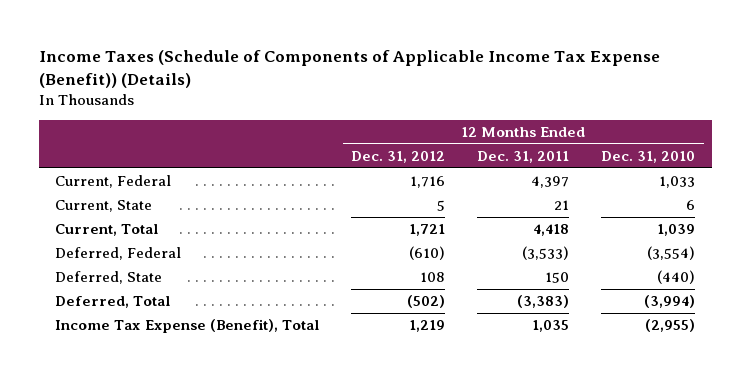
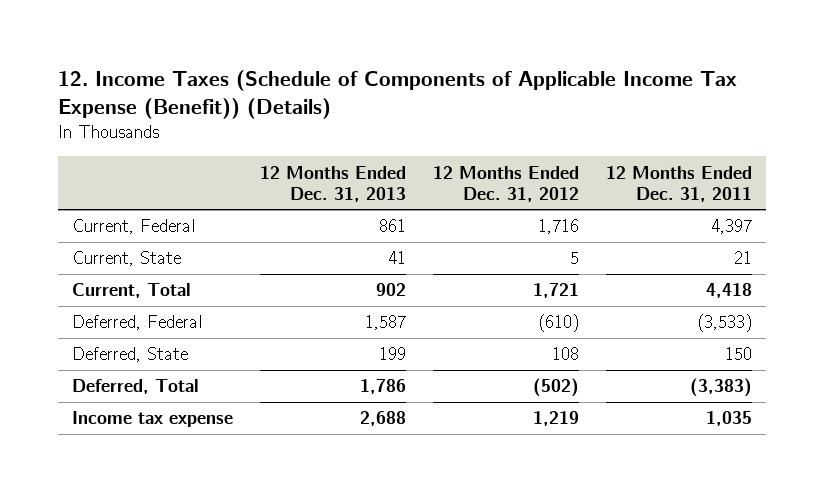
[38,49,660,89] Income Taxes (Schedule of Components of Applicable Income Tax Expense (Benefit)) (Details) -> [58,70,738,119] 12. Income Taxes (Schedule of Components of Applicable Income Tax Expense (Benefit)) (Details)
[601,150,696,163] Dec. 31, 2010 -> none
none -> [259,165,406,202] 12 Months Ended Dec. 31, 2013
[54,319,319,334] Income Tax Expense (Benefit), Total -> [71,411,233,428] Income tax expense

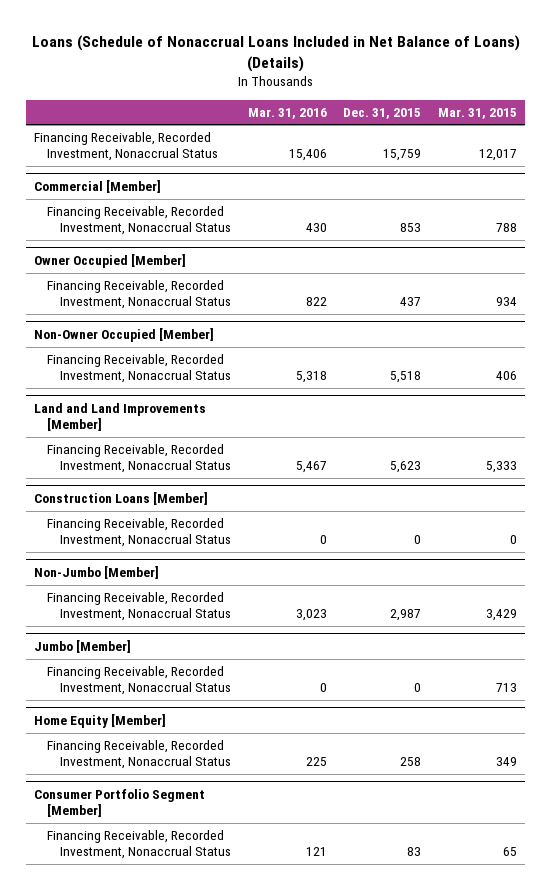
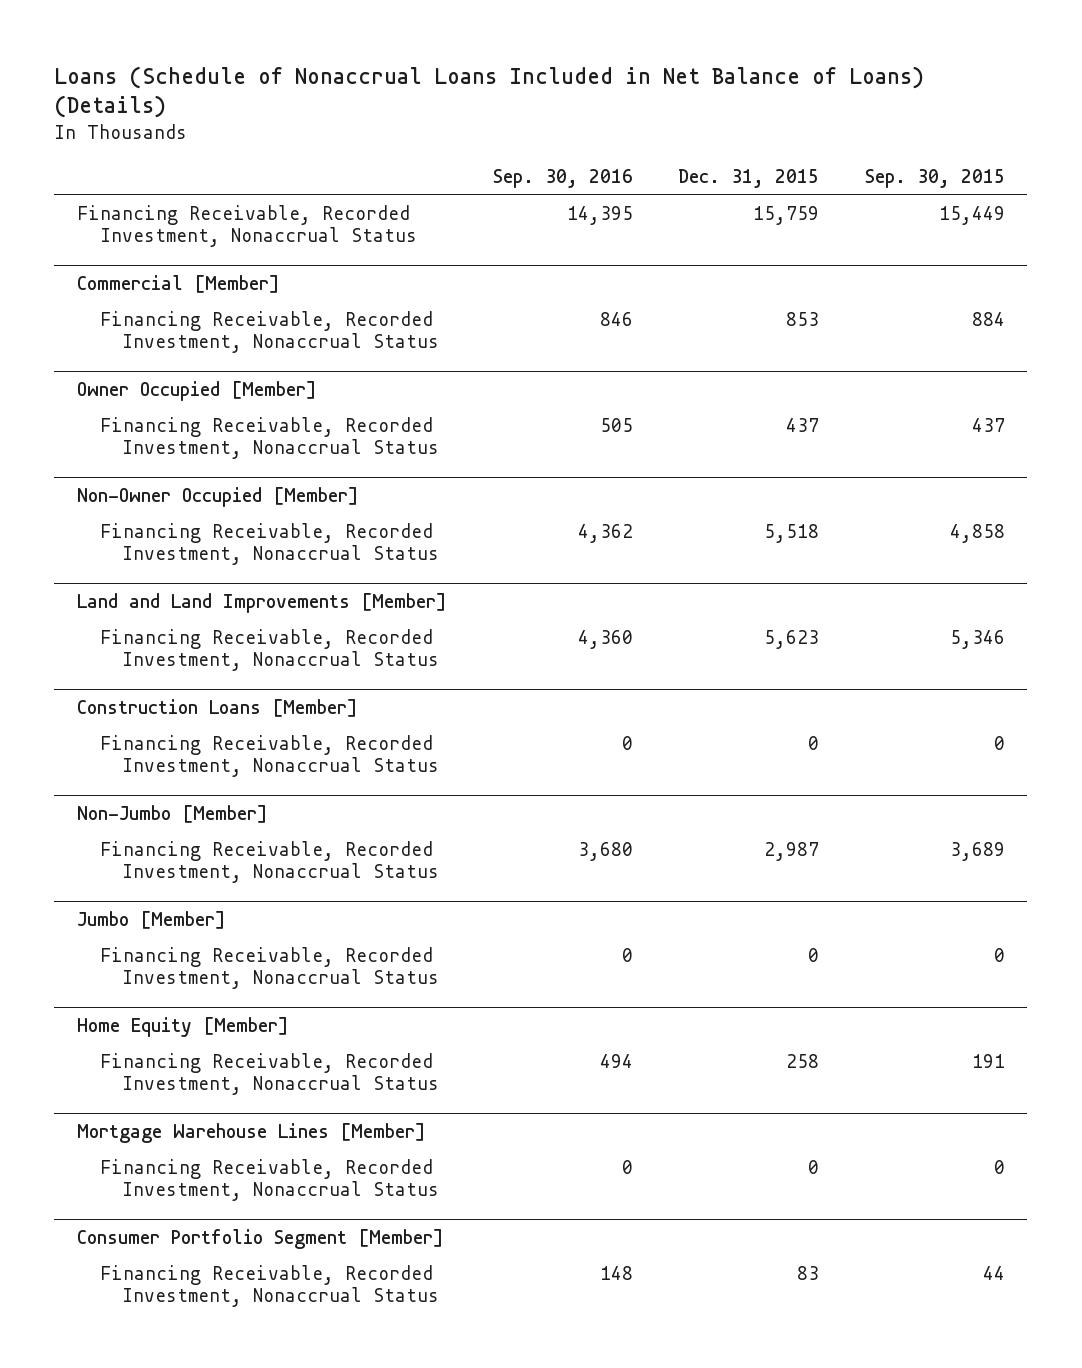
[247,107,327,119] Mar. 31, 2016 -> none
[438,107,518,119] Mar. 31, 2015 -> none
none -> [492,168,633,188] Sep. 30, 2016
none -> [864,168,1005,188] Sep. 30, 2015
none -> [77,1122,427,1143] Mortgage Warehouse Lines [Member]
none -> [99,1158,439,1202] Financing Receivable, Recorded Investment, Nonaccrual Status

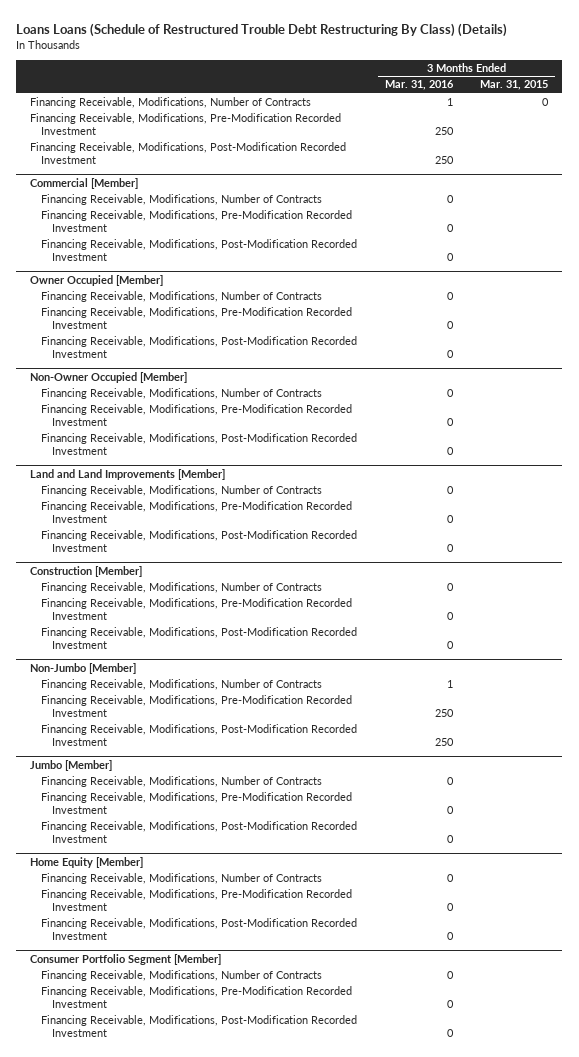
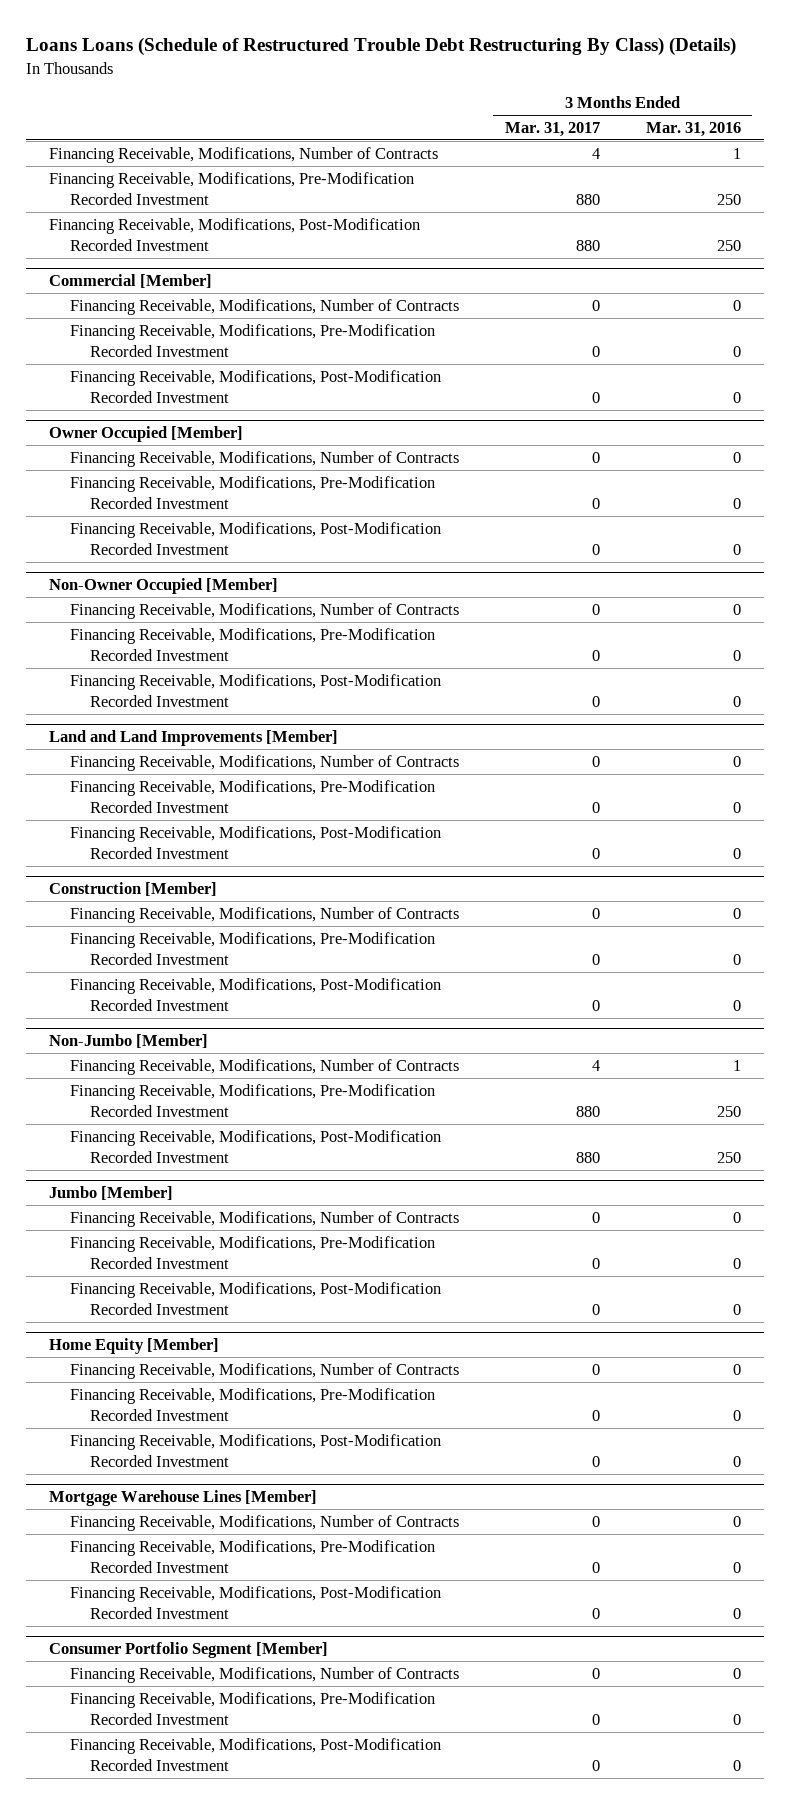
[480,80,549,91] Mar. 31, 2015 -> none
none -> [504,121,600,137] Mar. 31, 2017
none -> [48,1490,317,1507] Mortgage Warehouse Lines [Member]
none -> [69,1514,459,1531] Financing Receivable, Modifications, Number of Contracts
none -> [69,1539,435,1573] Financing Receivable, Modifications, Pre-Modification Recorded Investment
none -> [69,1585,441,1619] Financing Receivable, Modifications, Post-Modification Recorded Investment

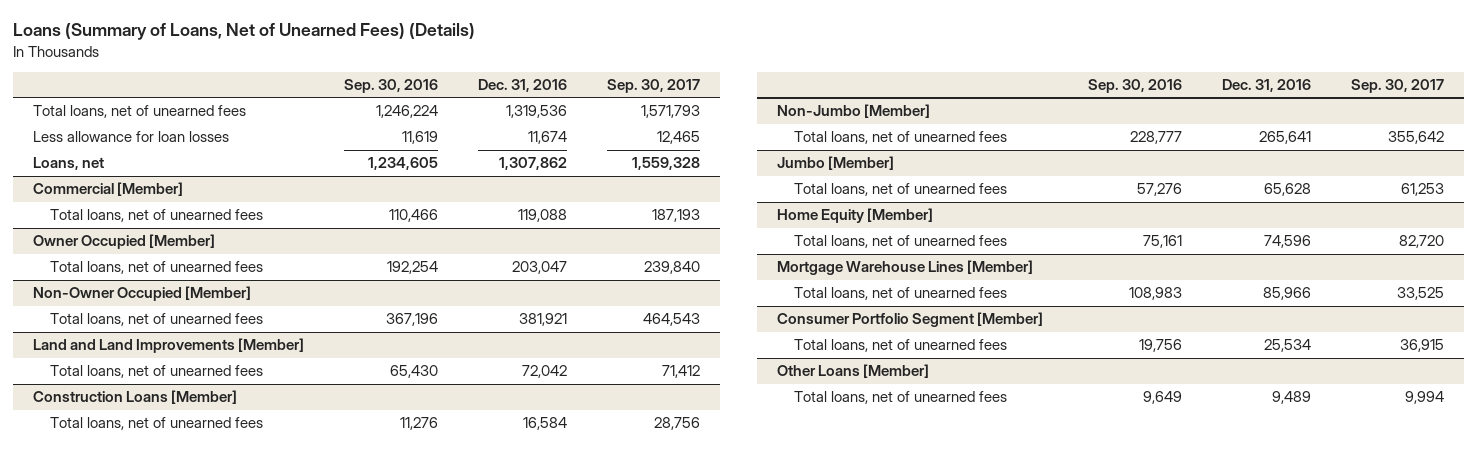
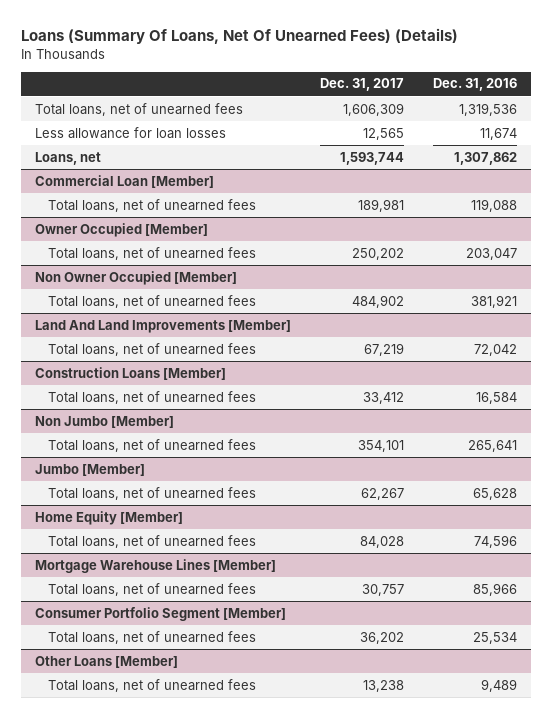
[12,23,475,41] Loans (Summary of Loans, Net of Unearned Fees) (Details) -> [20,28,458,45] Loans (Summary Of Loans, Net Of Unearned Fees) (Details)
[343,78,438,93] Sep. 30, 2016 -> none
[606,78,700,93] Sep. 30, 2017 -> none
none -> [320,78,405,92] Dec. 31, 2017
[32,182,183,197] Commercial [Member] -> [35,174,215,188] Commercial Loan [Member]
[32,286,251,302] Non-Owner Occupied [Member] -> [35,270,238,285] Non Owner Occupied [Member]
[32,338,304,354] Land and Land Improvements [Member] -> [35,319,292,333] Land And Land Improvements [Member]
[777,104,931,119] Non-Jumbo [Member] -> [35,415,175,428] Non Jumbo [Member]

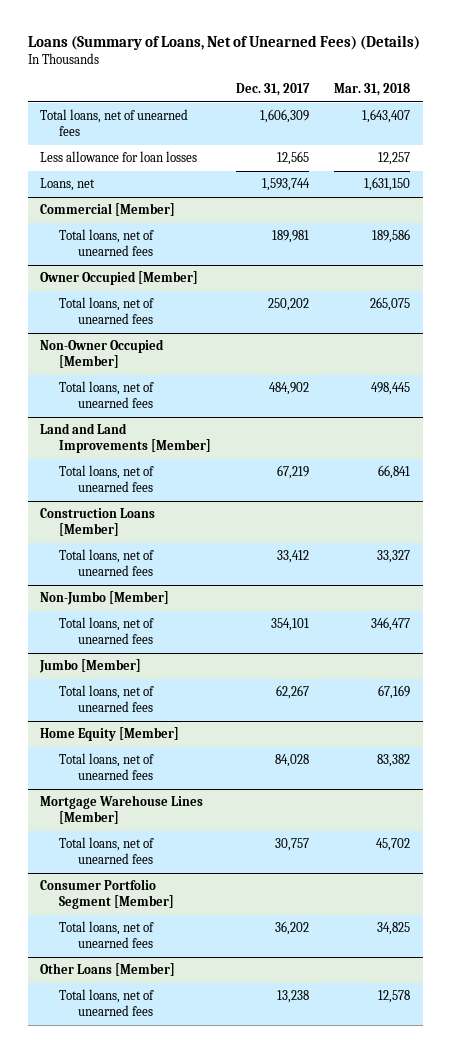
[20,28,458,45] Loans (Summary Of Loans, Net Of Unearned Fees) (Details) -> [27,34,420,50] Loans (Summary of Loans, Net of Unearned Fees) (Details)
[432,78,517,92] Dec. 31, 2016 -> none
none -> [334,83,411,97] Mar. 31, 2018
[35,174,215,188] Commercial Loan [Member] -> [40,203,176,217] Commercial [Member]
[35,270,238,285] Non Owner Occupied [Member] -> [40,339,165,369] Non-Owner Occupied [Member]
[35,319,292,333] Land And Land Improvements [Member] -> [40,423,212,454] Land and Land Improvements [Member]
[35,415,175,428] Non Jumbo [Member] -> [40,591,170,606] Non-Jumbo [Member]

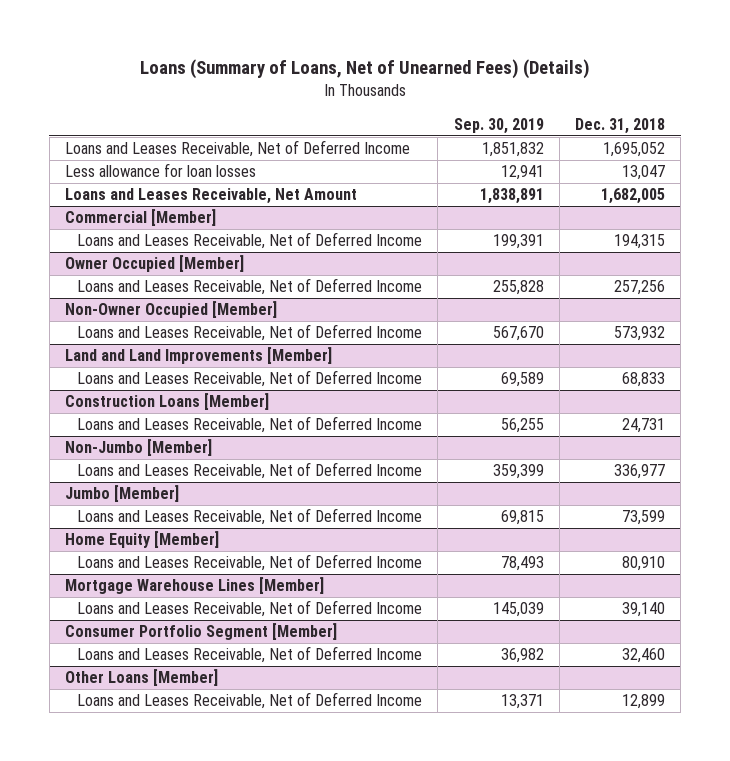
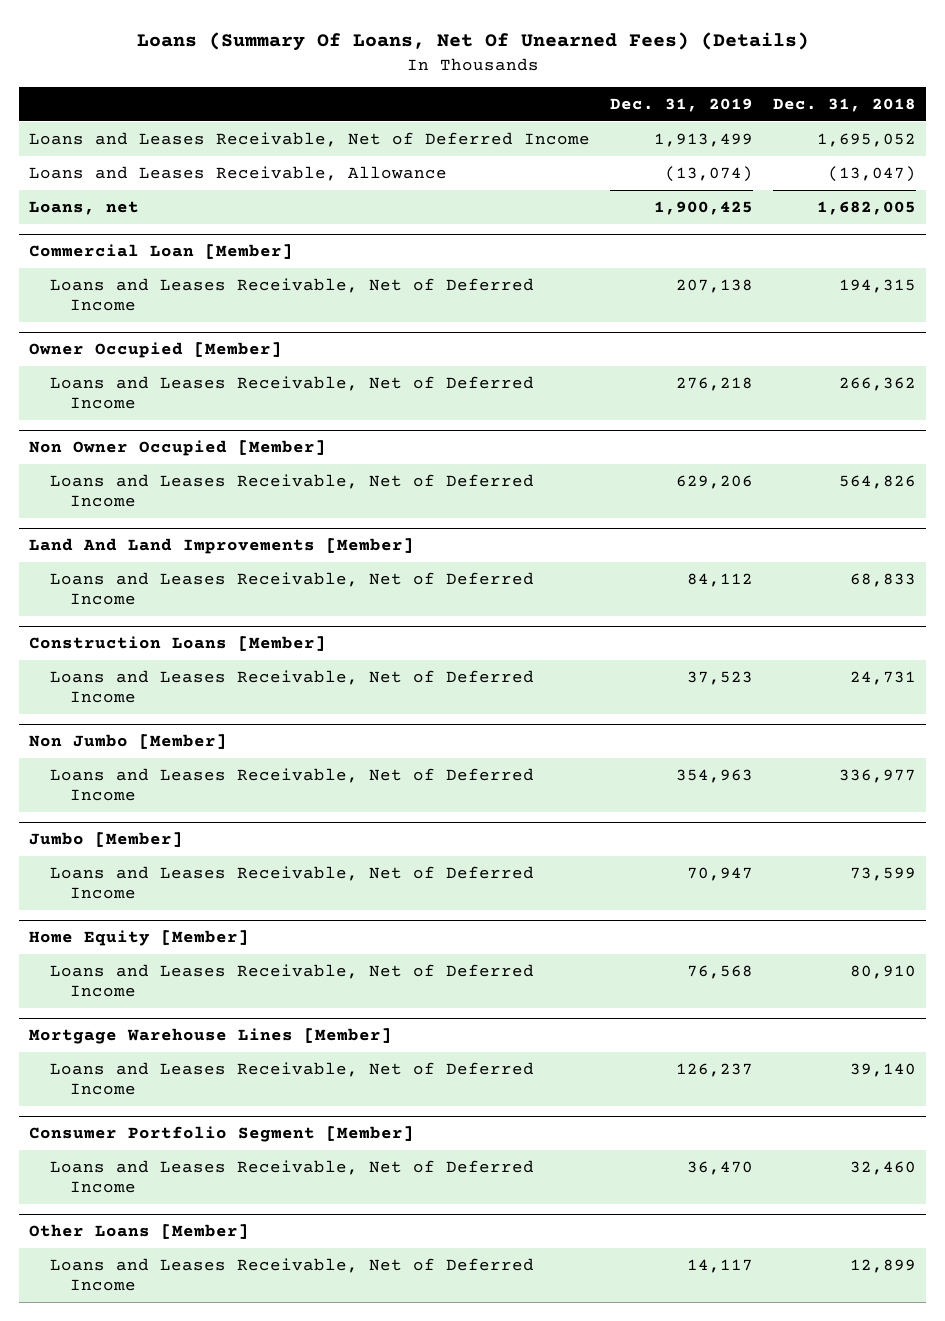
[139,59,590,80] Loans (Summary of Loans, Net of Unearned Fees) (Details) -> [136,32,809,52] Loans (Summary Of Loans, Net Of Unearned Fees) (Details)
[453,117,544,134] Sep. 30, 2019 -> none
none -> [610,97,754,112] Dec. 31, 2019
[64,163,256,178] Less allowance for loan losses -> [29,165,448,181] Loans and Leases Receivable, Allowance
[622,165,666,181] 13,047 -> [827,165,916,182] (13,047)
[64,188,357,205] Loans and Leases Receivable, Net Amount -> [29,200,140,215] Loans, net
[64,209,216,227] Commercial [Member] -> [29,244,294,260] Commercial Loan [Member]
[614,280,666,296] 257,256 -> [838,376,916,391] 266,362
[64,301,277,319] Non-Owner Occupied [Member] -> [29,440,327,457] Non Owner Occupied [Member]
[614,326,666,342] 573,932 -> [838,474,916,489] 564,826
[64,347,332,365] Land and Land Improvements [Member] -> [29,538,415,555] Land And Land Improvements [Member]
[64,439,212,457] Non-Jumbo [Member] -> [29,734,228,750] Non Jumbo [Member]

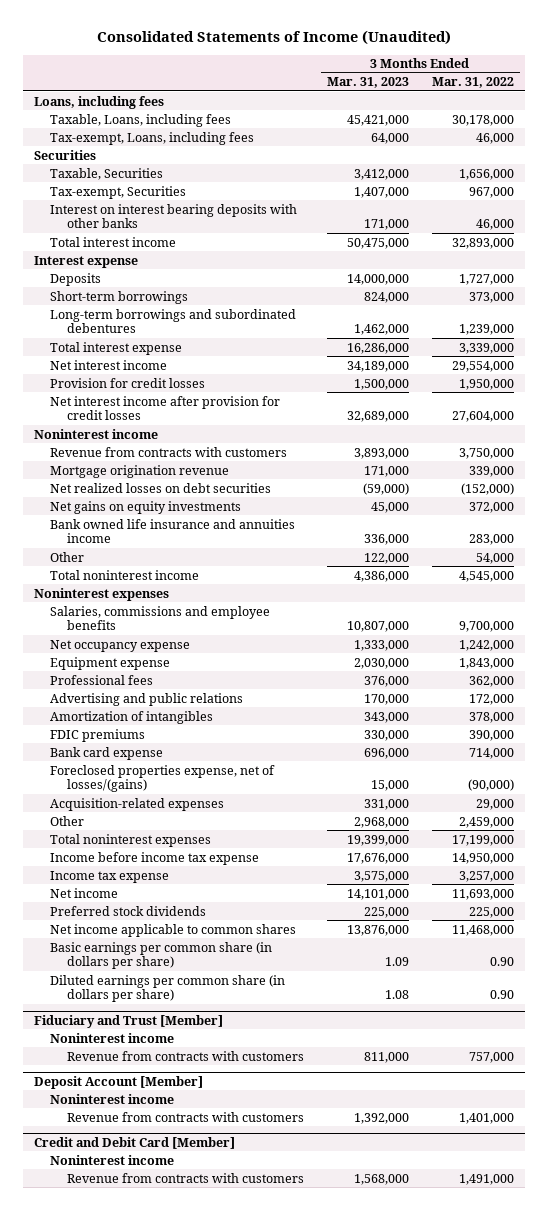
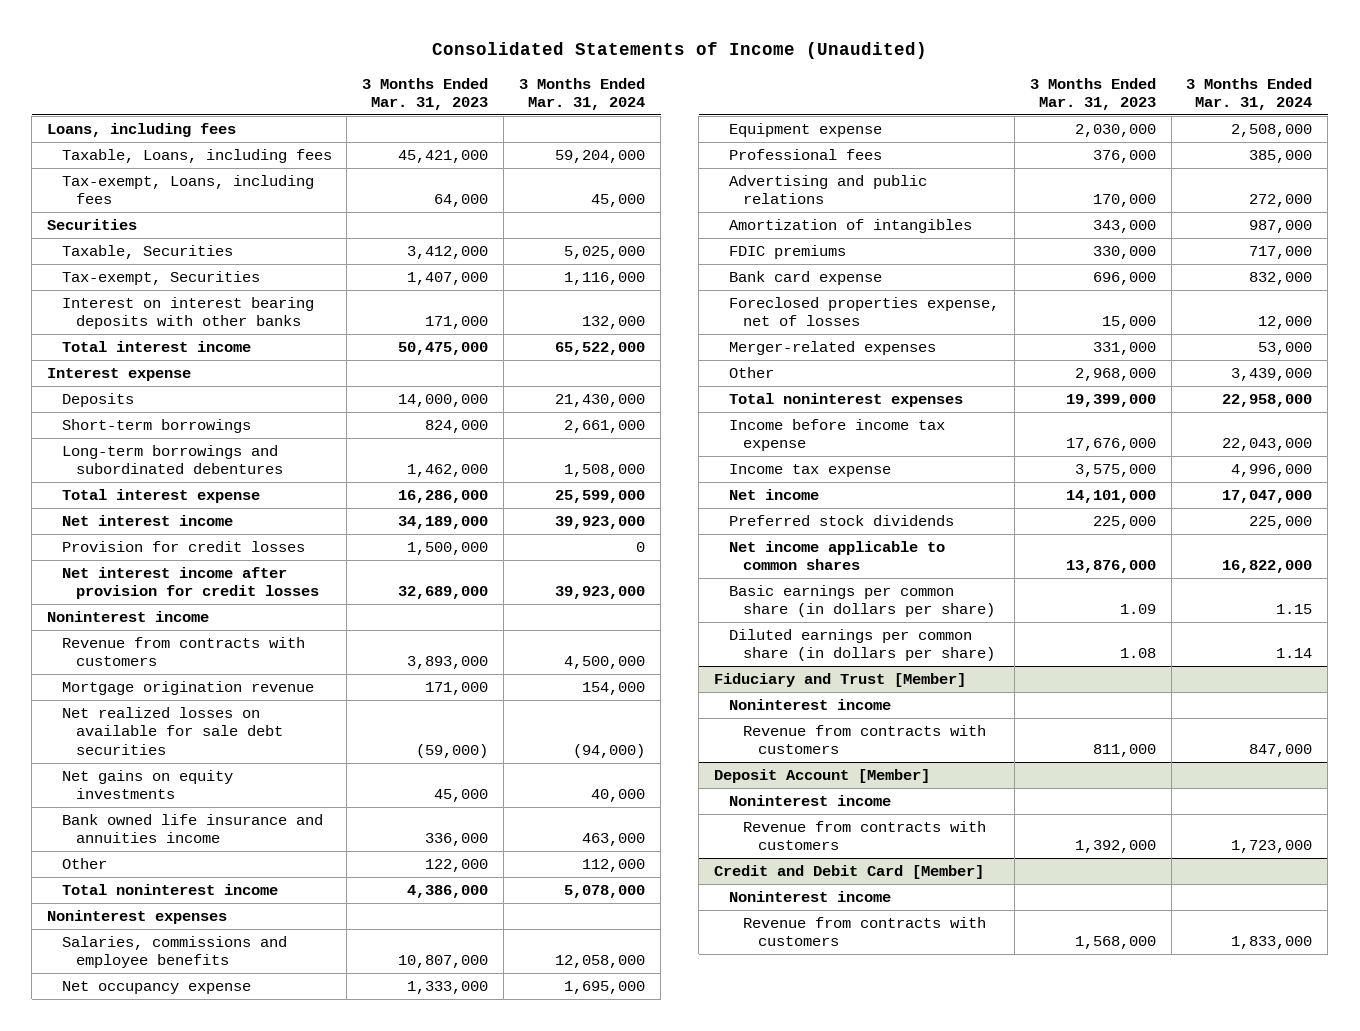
[431,77,514,89] Mar. 31, 2022 -> none
none -> [519,77,646,110] 3 Months Ended Mar. 31, 2024
[50,482,272,493] Net realized losses on debt securities -> [61,707,283,755] Net realized losses on available for sale debt securities
[50,764,276,793] Foreclosed properties expense, net of losses/(gains) -> [728,297,999,327] Foreclosed properties expense, net of losses
[50,797,225,811] Acquisition-related expenses -> [728,341,936,356] Merger-related expenses

